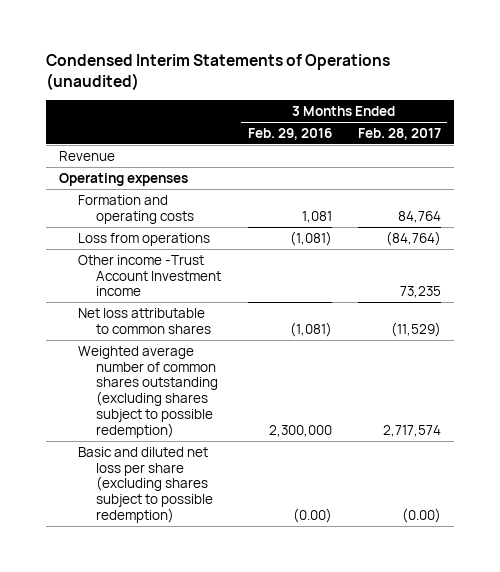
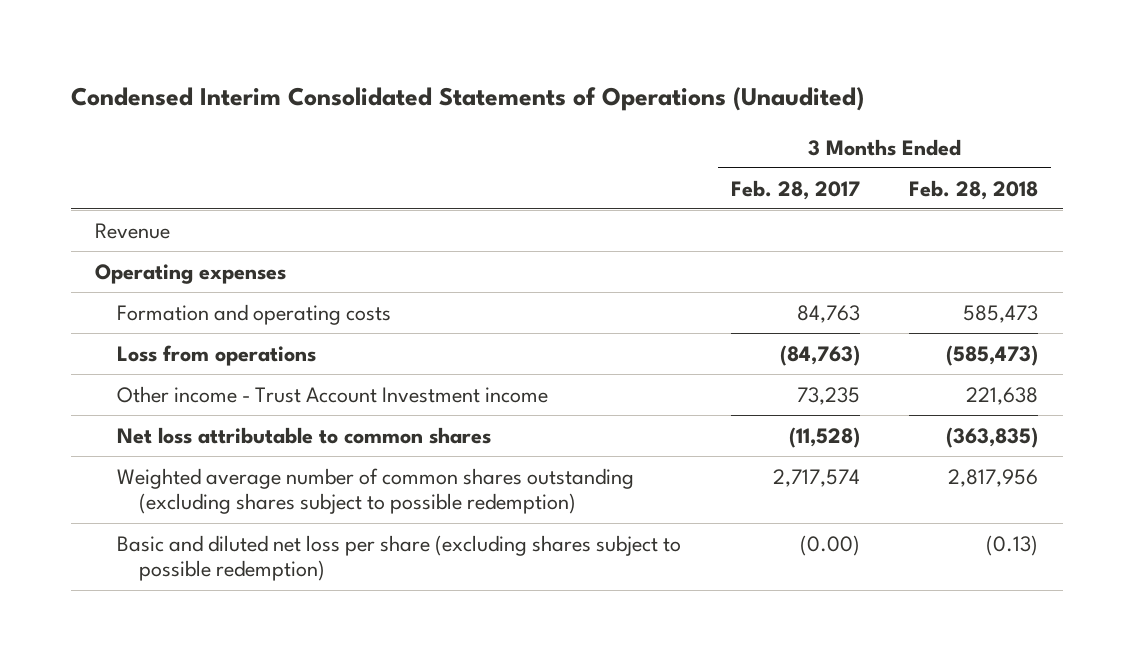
[45,54,390,91] Condensed Interim Statements of Operations (unaudited) -> [70,86,864,111] Condensed Interim Consolidated Statements of Operations (Unaudited)
[247,127,332,140] Feb. 29, 2016 -> none
none -> [909,179,1039,200] Feb. 28, 2018
[397,210,441,223] 84,764 -> [796,304,860,323] 84,763
[385,230,441,246] (84,764) -> [779,344,860,366] (84,763)
[77,254,222,297] Other income -Trust Account Investment income -> [117,385,549,403] Other income - Trust Account Investment income
[390,321,441,337] (11,529) -> [788,426,860,448] (11,528)

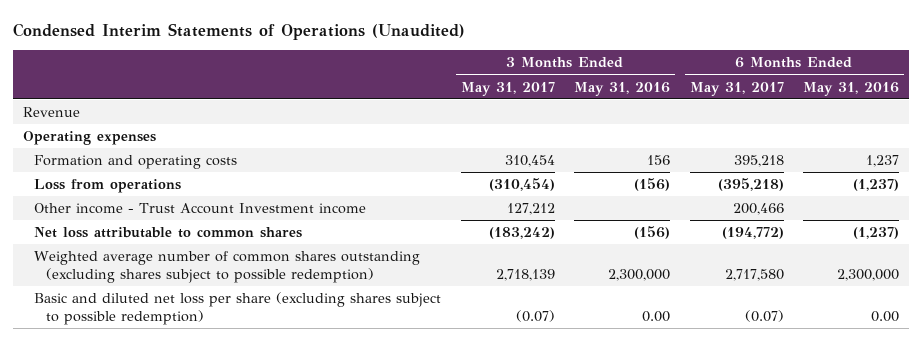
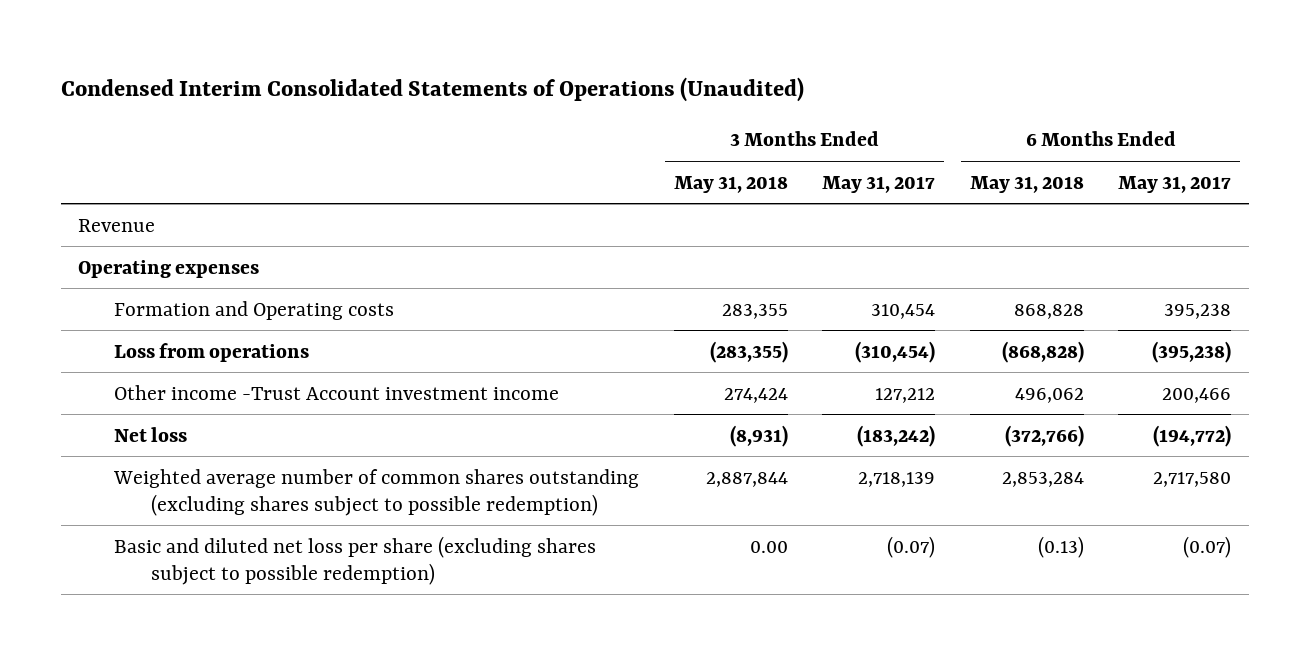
[13,22,466,40] Condensed Interim Statements of Operations (Unaudited) -> [60,77,804,103] Condensed Interim Consolidated Statements of Operations (Unaudited)
[574,81,671,96] May 31, 2016 -> none
[803,81,900,96] May 31, 2016 -> none
none -> [673,175,788,193] May 31, 2018
none -> [969,175,1084,193] May 31, 2018
[34,155,238,170] Formation and operating costs -> [114,300,395,320] Formation and Operating costs
[733,155,784,168] 395,218 -> [1164,303,1232,319] 395,238
[717,178,784,192] (395,218) -> [1152,340,1232,363] (395,238)
[34,203,367,215] Other income - Trust Account Investment income -> [114,384,560,400] Other income -Trust Account investment income
[34,227,303,239] Net loss attributable to common shares -> [114,426,188,442] Net loss

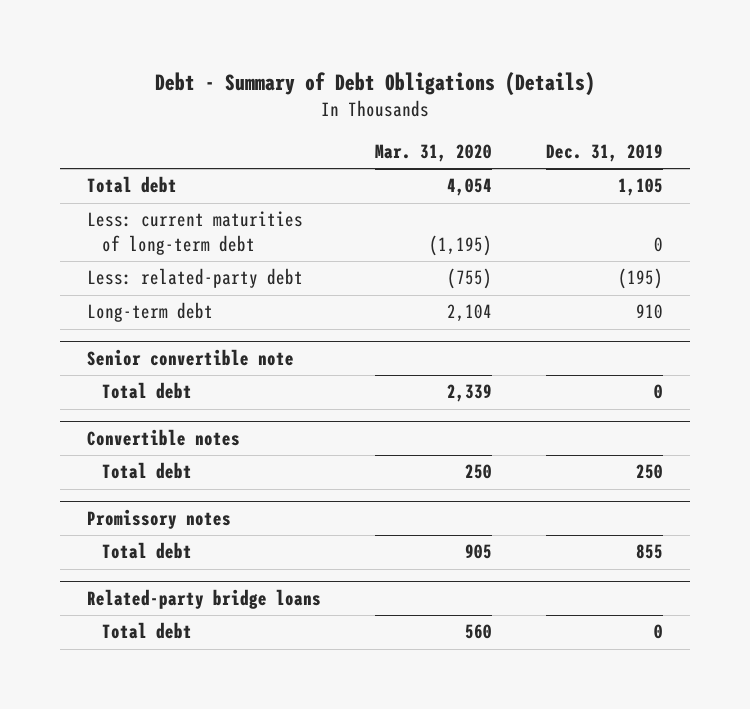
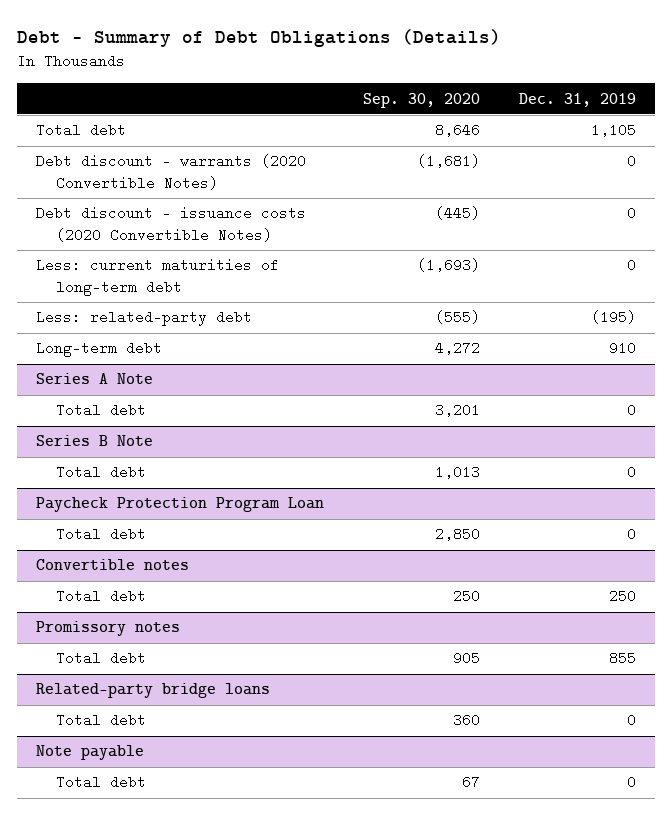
[374,144,492,163] Mar. 31, 2020 -> none
none -> [363,92,481,108] Sep. 30, 2020
none -> [36,154,307,190] Debt discount - warrants (2020 Convertible Notes)
none -> [36,206,307,242] Debt discount - issuance costs (2020 Convertible Notes)
[86,348,294,366] Senior convertible note -> none
none -> [36,373,154,385] Series A Note
none -> [36,435,154,447] Series B Note
none -> [55,465,146,480] Total debt
none -> [36,497,325,513] Paycheck Protection Program Loan
none -> [55,527,146,542] Total debt
none -> [36,745,145,761] Note payable
none -> [55,775,146,790] Total debt

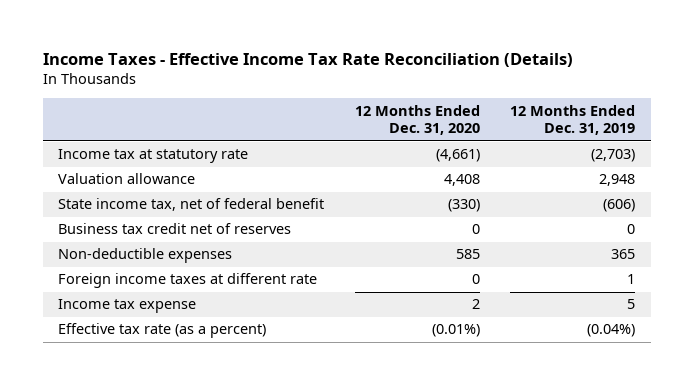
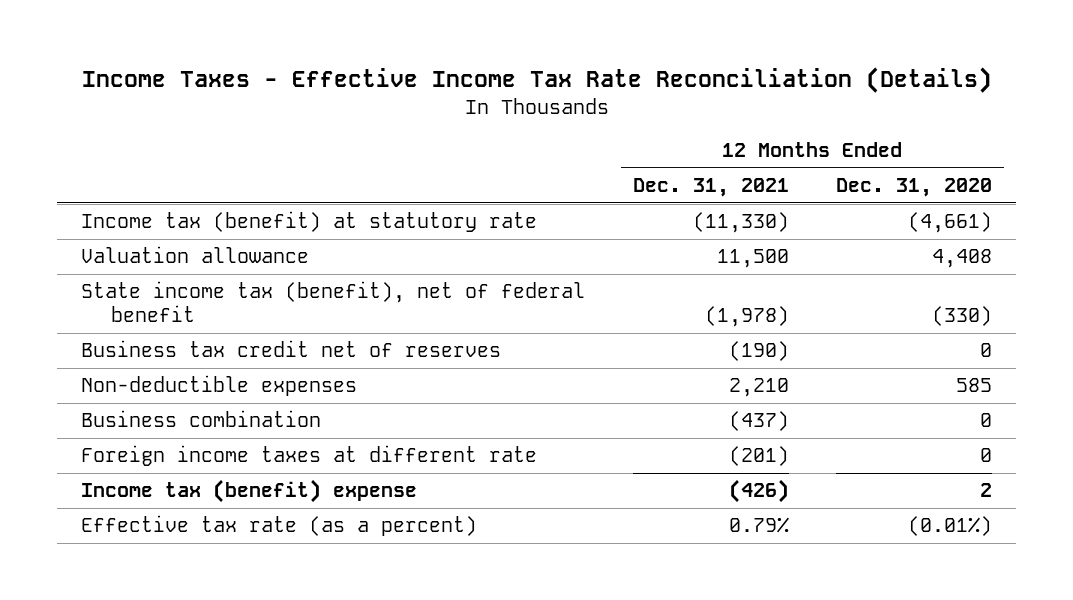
[510,104,636,136] 12 Months Ended Dec. 31, 2019 -> none
none -> [632,178,789,198] Dec. 31, 2021
[57,149,248,164] Income tax at statutory rate -> [81,211,538,233] Income tax (benefit) at statutory rate
[57,198,324,212] State income tax, net of federal benefit -> [81,281,586,323] State income tax (benefit), net of federal benefit
none -> [81,410,322,428] Business combination
[57,299,196,314] Income tax expense -> [81,479,418,504] Income tax (benefit) expense

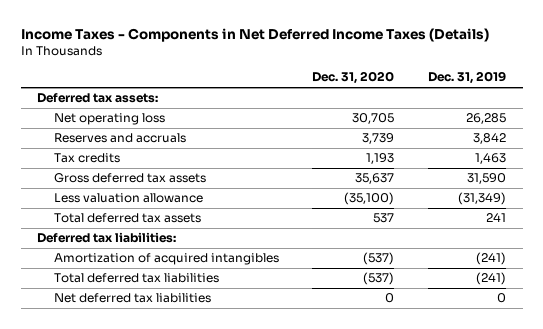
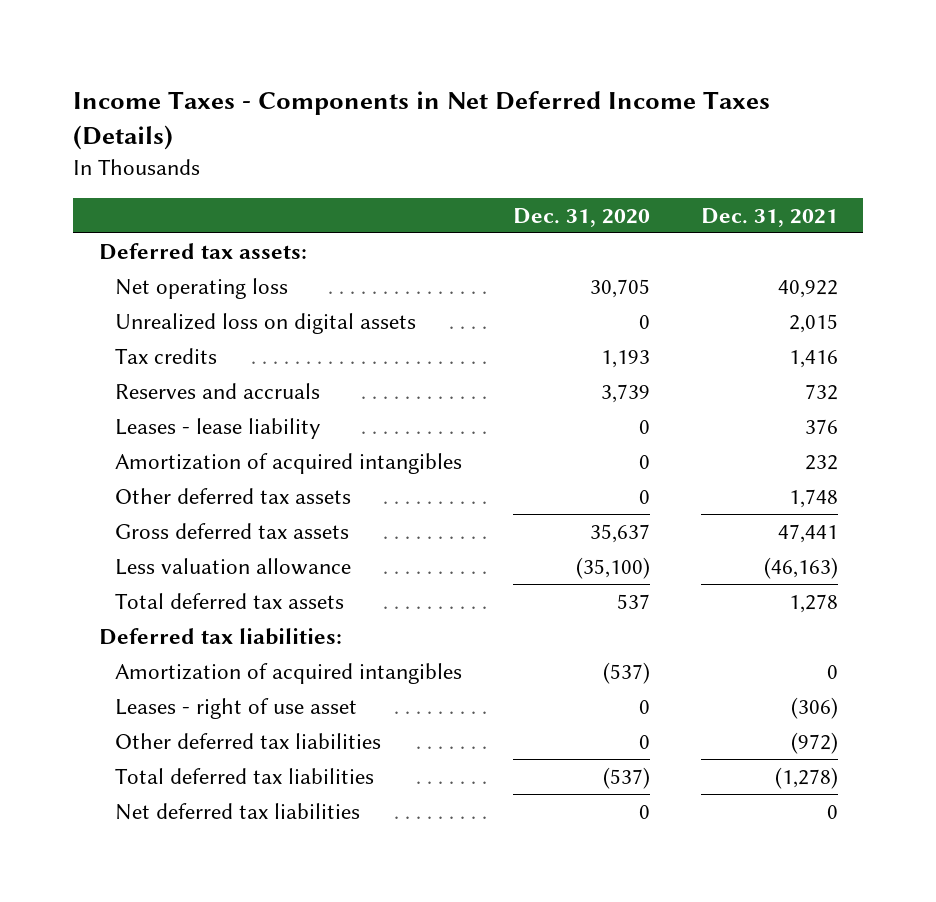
[427,71,506,85] Dec. 31, 2019 -> none
none -> [700,207,838,227] Dec. 31, 2021
none -> [114,312,416,334] Unrealized loss on digital assets
[53,133,186,144] Reserves and accruals -> [114,382,320,399] Reserves and accruals
none -> [114,417,321,439] Leases - lease liability
none -> [114,452,462,474] Amortization of acquired intangibles
none -> [114,487,351,504] Other deferred tax assets
none -> [114,697,357,719] Leases - right of use asset
none -> [114,732,381,749] Other deferred tax liabilities

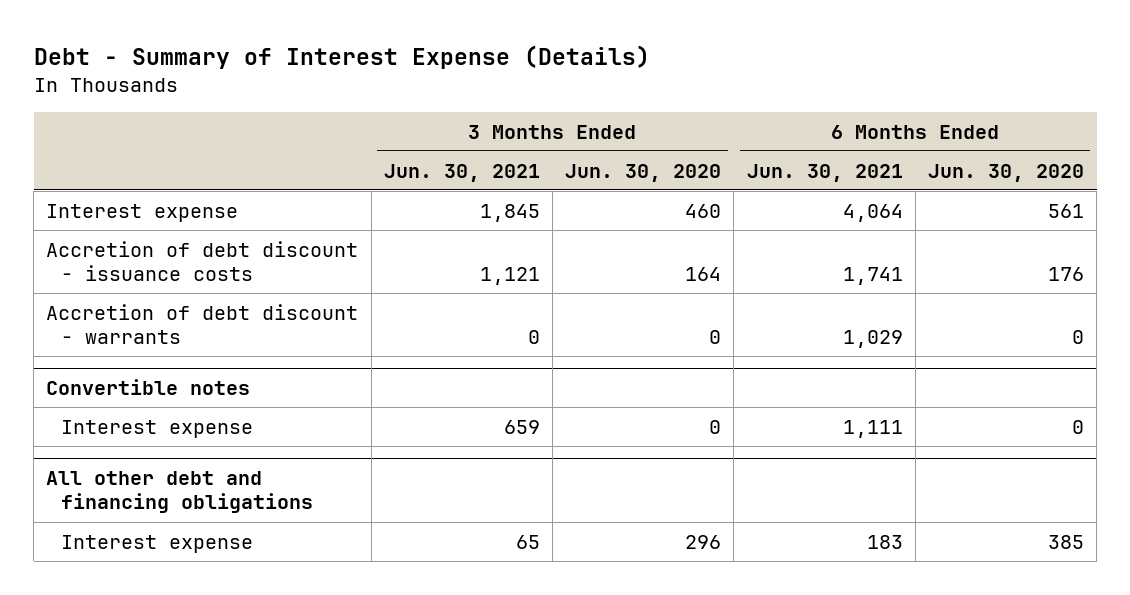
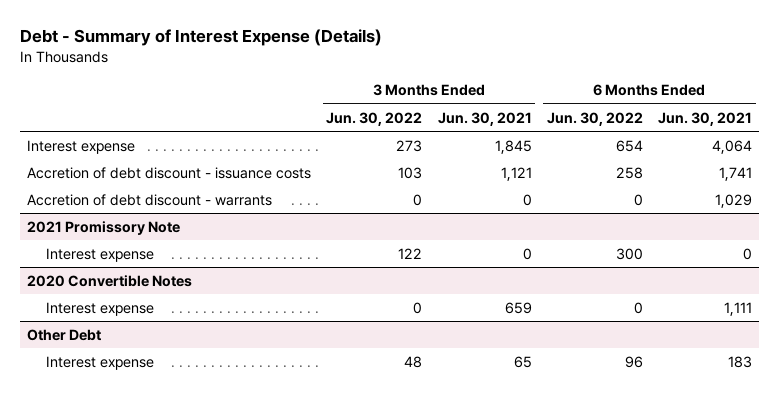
[565,163,722,182] Jun. 30, 2020 -> none
[928,163,1085,182] Jun. 30, 2020 -> none
none -> [326,111,423,126] Jun. 30, 2022
none -> [546,111,643,126] Jun. 30, 2022
none -> [27,220,181,235] 2021 Promissory Note
none -> [46,247,155,262] Interest expense
[46,379,251,396] Convertible notes -> [27,274,193,287] 2020 Convertible Notes
[46,471,314,514] All other debt and financing obligations -> [27,328,102,341] Other Debt

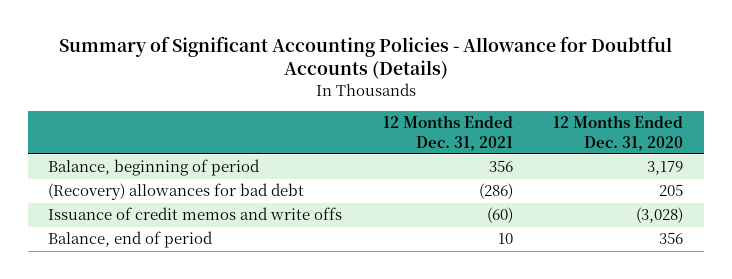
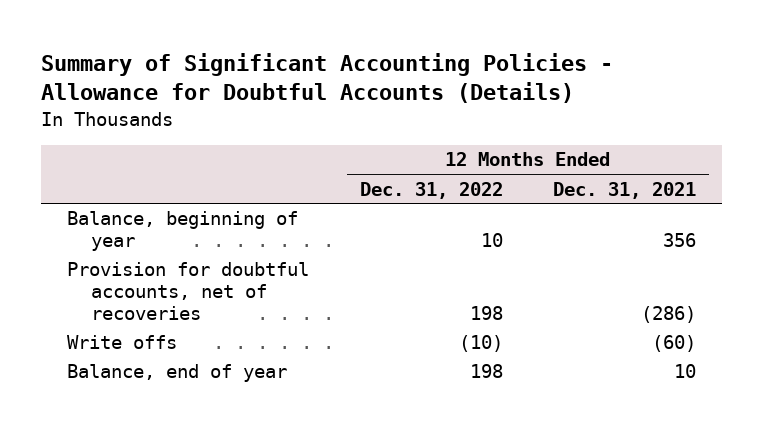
[553,115,684,151] 12 Months Ended Dec. 31, 2020 -> none
none -> [359,181,503,199] Dec. 31, 2022
[48,159,261,177] Balance, beginning of period -> [66,211,298,252] Balance, beginning of year
[48,183,305,201] (Recovery) allowances for bad debt -> [66,262,309,321] Provision for doubtful accounts, net of recoveries
[48,207,343,221] Issuance of credit memos and write offs -> [66,335,177,350] Write offs
[48,231,214,249] Balance, end of period -> [66,364,287,383] Balance, end of year

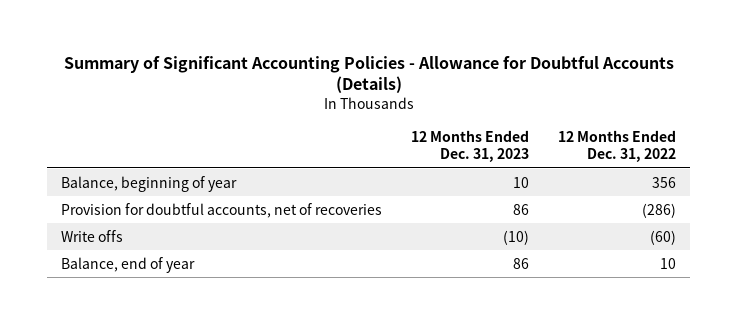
[553,181,697,199] Dec. 31, 2021 -> none
none -> [411,130,530,163] 12 Months Ended Dec. 31, 2023
[480,233,503,248] 10 -> [651,176,676,188] 356
[469,306,503,321] 198 -> [641,202,676,218] (286)
[458,335,503,353] (10) -> [649,229,676,245] (60)
[469,364,503,379] 198 -> [659,257,676,269] 10

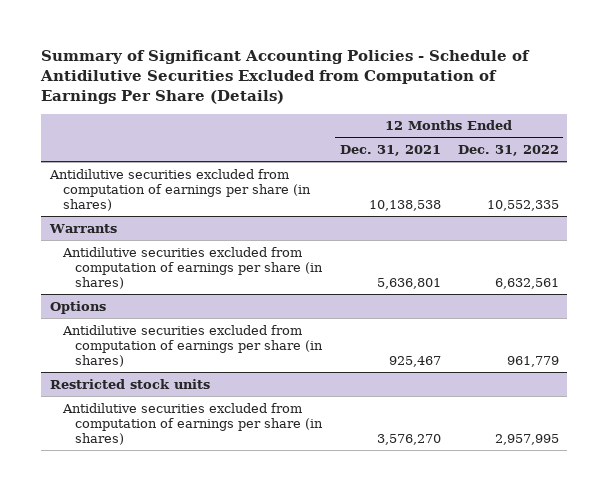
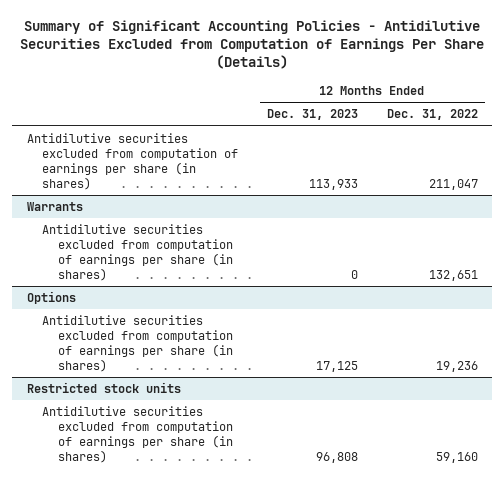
[40,50,531,104] Summary of Significant Accounting Policies - Schedule of Antidilutive Securities Excluded from Computation of Earnings Per Share (Details) -> [20,19,485,70] Summary of Significant Accounting Policies - Antidilutive Securities Excluded from Computation of Earnings Per Share (Details)
[339,145,441,157] Dec. 31, 2021 -> none
none -> [266,109,358,121] Dec. 31, 2023
[486,200,559,212] 10,552,335 -> [428,178,478,190] 211,047
[494,278,559,290] 6,632,561 -> [428,269,478,281] 132,651
[506,356,559,368] 961,779 -> [435,360,478,372] 19,236
[494,434,559,446] 2,957,995 -> [435,451,478,463] 59,160

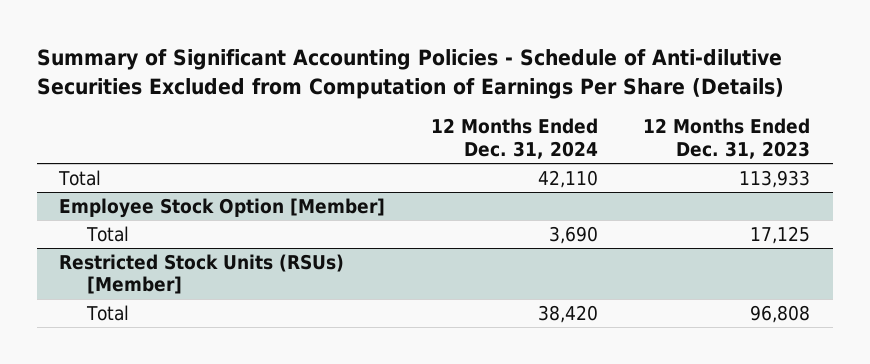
[20,19,485,70] Summary of Significant Accounting Policies - Antidilutive Securities Excluded from Computation of Earnings Per Share (Details) -> [36,49,784,99] Summary of Significant Accounting Policies - Schedule of Anti-dilutive Securities Excluded from Computation of Earnings Per Share (Details)
[386,109,478,121] Dec. 31, 2022 -> none
none -> [430,118,598,159] 12 Months Ended Dec. 31, 2024
[26,201,83,211] Warrants -> none
[42,223,233,281] Antidilutive securities excluded from computation of earnings per share (in shares) -> none
[26,132,239,190] Antidilutive securities excluded from computation of earnings per share (in shares) -> [58,169,102,186] Total
[26,290,76,304] Options -> [59,197,386,218] Employee Stock Option [Member]
[42,314,233,372] Antidilutive securities excluded from computation of earnings per share (in shares) -> [86,225,130,242] Total
[26,381,181,393] Restricted stock units -> [59,253,345,295] Restricted Stock Units (RSUs) [Member]
[42,405,233,463] Antidilutive securities excluded from computation of earnings per share (in shares) -> [86,304,130,321] Total

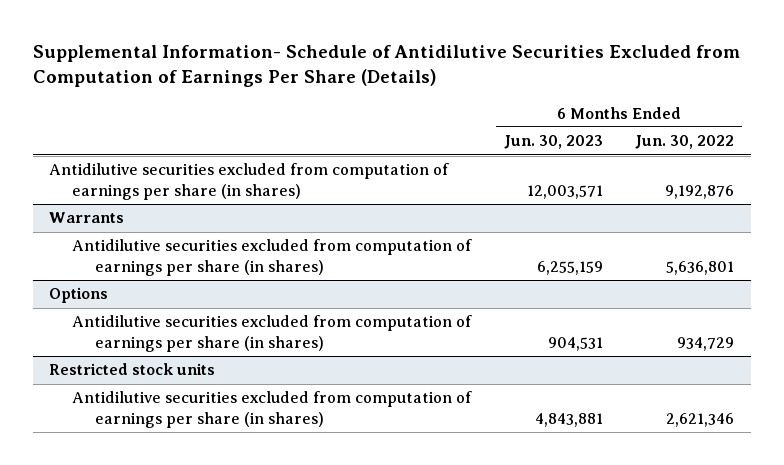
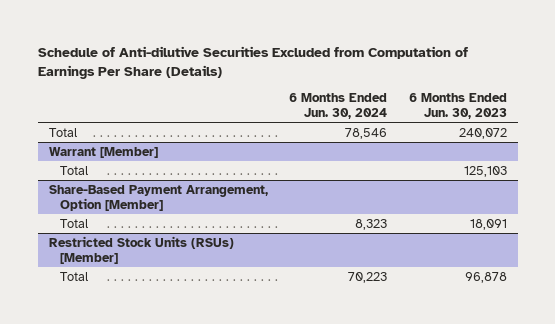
[33,45,741,88] Supplemental Information- Schedule of Antidilutive Securities Excluded from Computation of Earnings Per Share (Details) -> [37,45,468,80] Schedule of Anti-dilutive Securities Excluded from Computation of Earnings Per Share (Details)
[635,135,735,150] Jun. 30, 2022 -> none
none -> [289,93,388,120] 6 Months Ended Jun. 30, 2024
[49,163,450,200] Antidilutive securities excluded from computation of earnings per share (in shares) -> none
[72,239,473,276] Antidilutive securities excluded from computation of earnings per share (in shares) -> none
[72,315,473,352] Antidilutive securities excluded from computation of earnings per share (in shares) -> none
[72,391,473,428] Antidilutive securities excluded from computation of earnings per share (in shares) -> none
none -> [48,127,77,137] Total
[49,212,125,224] Warrants -> [48,146,158,158] Warrant [Member]
none -> [59,165,88,175] Total
[49,287,109,304] Options -> [48,184,268,211] Share-Based Payment Arrangement, Option [Member]
none -> [59,218,88,228] Total
[49,363,216,376] Restricted stock units -> [48,235,234,264] Restricted Stock Units (RSUs) [Member]
none -> [59,271,88,281] Total

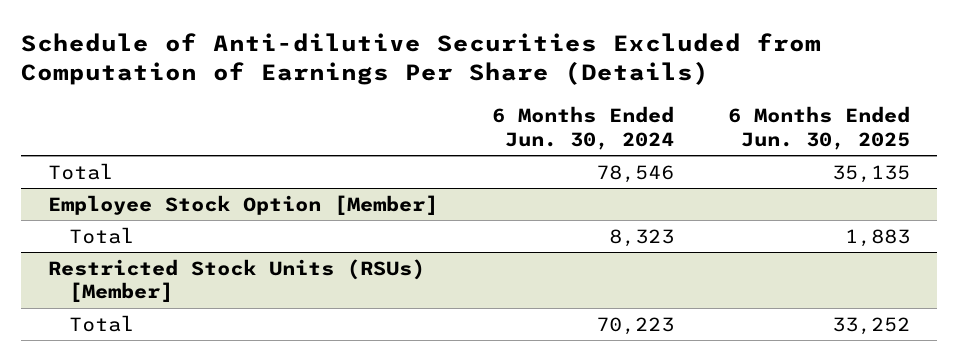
[408,93,507,120] 6 Months Ended Jun. 30, 2023 -> none
none -> [727,106,910,150] 6 Months Ended Jun. 30, 2025
[48,146,158,158] Warrant [Member] -> none
[59,165,88,175] Total -> none
[48,184,268,211] Share-Based Payment Arrangement, Option [Member] -> [48,194,439,215] Employee Stock Option [Member]

